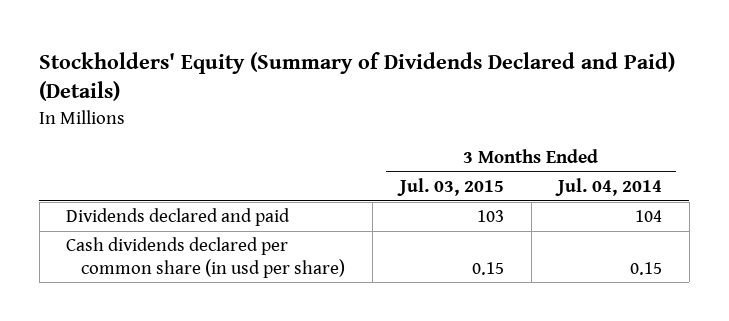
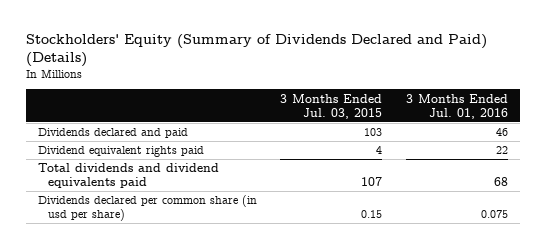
[555,178,663,197] Jul. 04, 2014 -> none
none -> [406,93,509,119] 3 Months Ended Jul. 01, 2016
none -> [37,146,204,158] Dividend equivalent rights paid
none -> [37,163,219,189] Total dividends and dividend equivalents paid
[66,237,346,278] Cash dividends declared per common share (in usd per share) -> [37,195,257,222] Dividends declared per common share (in usd per share)

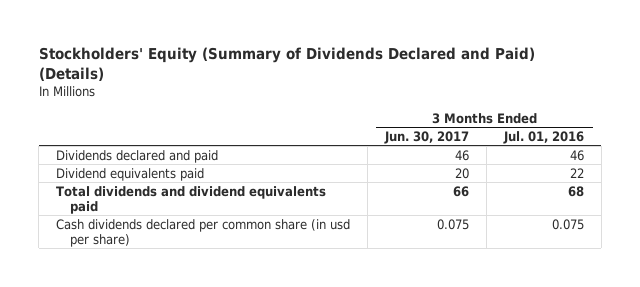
[280,93,383,119] 3 Months Ended Jul. 03, 2015 -> none
none -> [384,130,470,144] Jun. 30, 2017
[37,146,204,158] Dividend equivalent rights paid -> [56,167,205,181] Dividend equivalents paid
[37,195,257,222] Dividends declared per common share (in usd per share) -> [56,218,351,247] Cash dividends declared per common share (in usd per share)

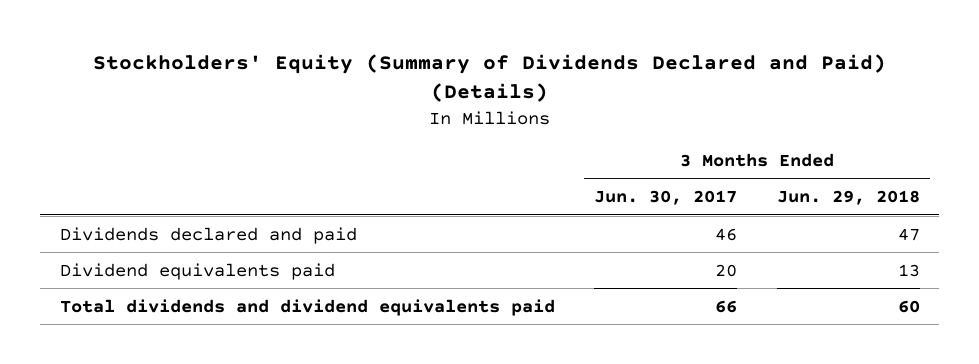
[502,130,584,144] Jul. 01, 2016 -> none
none -> [776,190,920,206] Jun. 29, 2018
[56,218,351,247] Cash dividends declared per common share (in usd per share) -> none

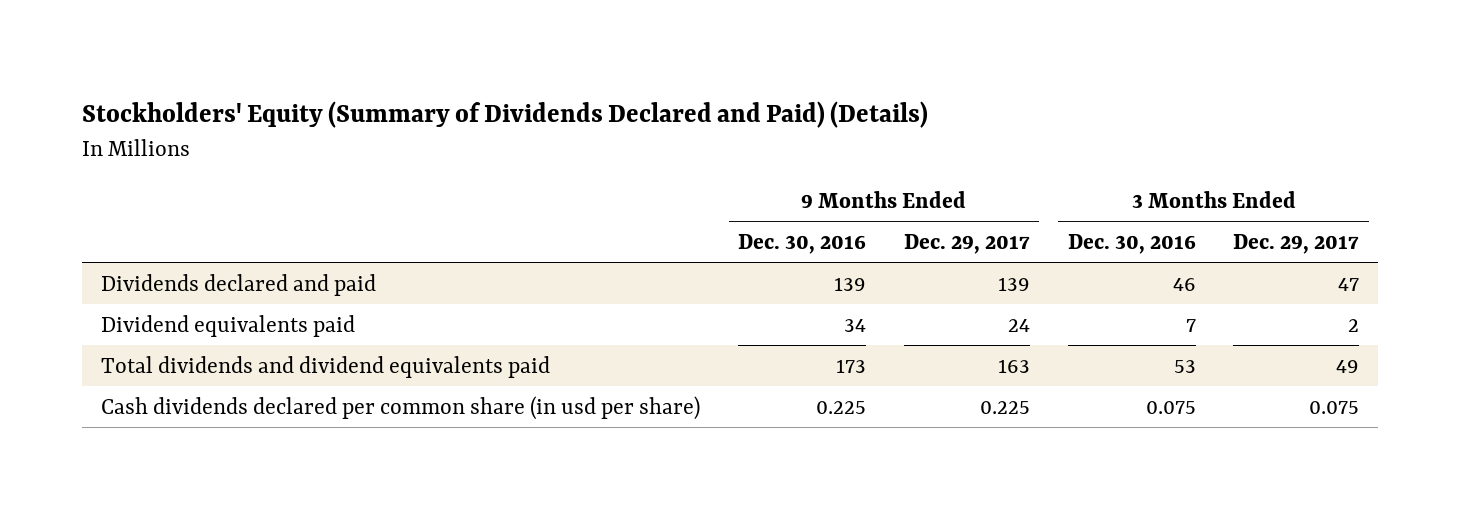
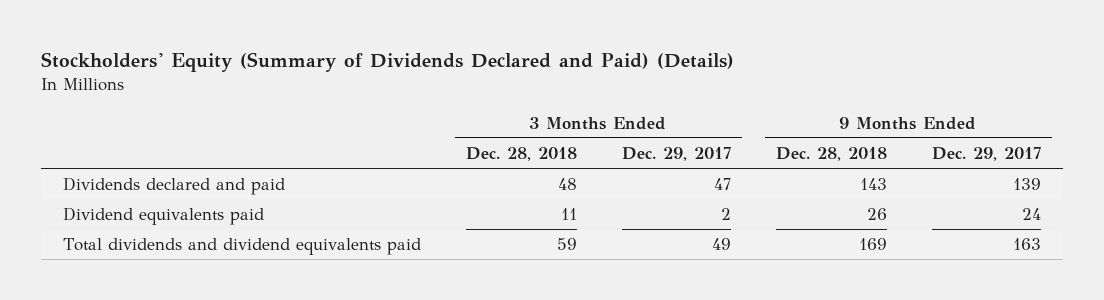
[738,234,867,255] Dec. 30, 2016 -> none
[1067,234,1196,255] Dec. 30, 2016 -> none
none -> [466,146,578,161] Dec. 28, 2018
none -> [775,146,887,161] Dec. 28, 2018
[101,395,701,420] Cash dividends declared per common share (in usd per share) -> none

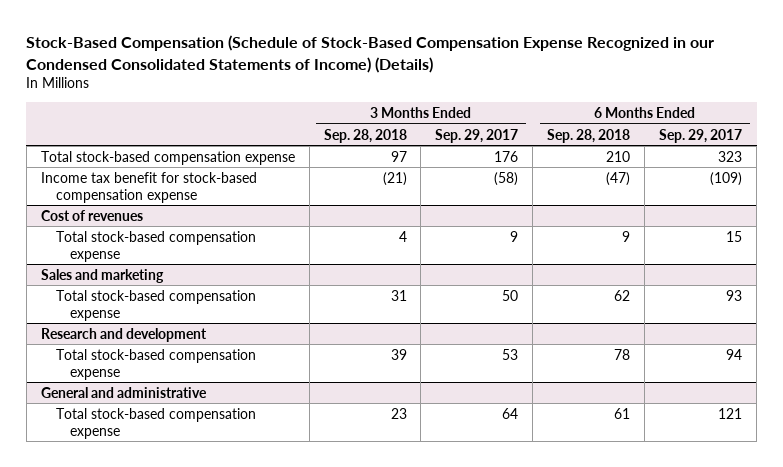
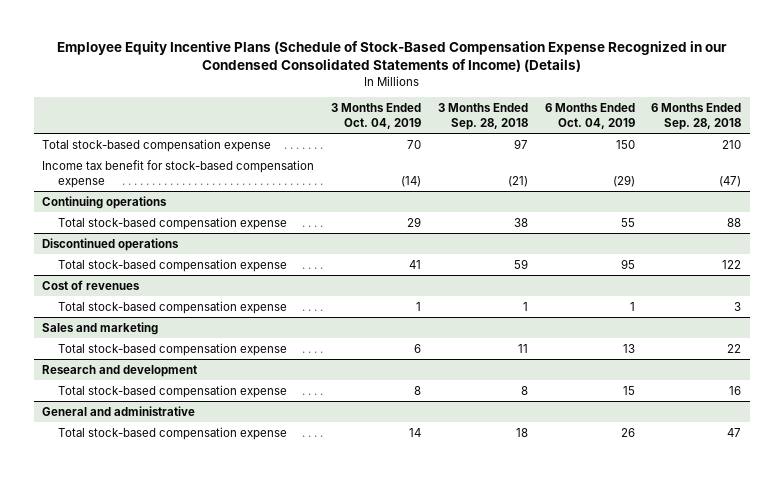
[26,34,715,73] Stock-Based Compensation (Schedule of Stock-Based Compensation Expense Recognized in our Condensed Consolidated Statements of Income) (Details) -> [56,40,727,72] Employee Equity Incentive Plans (Schedule of Stock-Based Compensation Expense Recognized in our Condensed Consolidated Statements of Income) (Details)
[435,128,519,143] Sep. 29, 2017 -> none
[659,128,743,143] Sep. 29, 2017 -> none
none -> [331,103,422,130] 3 Months Ended Oct. 04, 2019
none -> [544,103,635,130] 6 Months Ended Oct. 04, 2019
none -> [42,195,168,209] Continuing operations
none -> [57,216,287,230] Total stock-based compensation expense
none -> [42,237,180,251] Discontinued operations
none -> [57,258,287,272] Total stock-based compensation expense
[398,230,407,242] 4 -> [522,301,528,311] 1
[622,230,631,242] 9 -> [734,301,742,311] 3
[390,289,407,301] 31 -> [517,343,528,353] 11
[614,289,631,301] 62 -> [727,343,742,353] 22
[390,348,407,360] 39 -> [520,385,528,395] 8
[614,348,631,360] 78 -> [729,385,742,395] 16
[390,407,407,419] 23 -> [515,427,528,437] 18
[614,407,631,419] 61 -> [727,427,742,437] 47

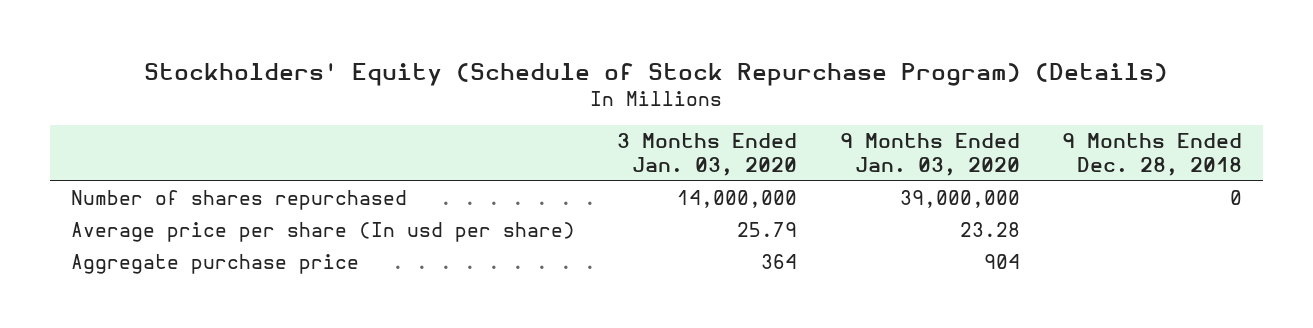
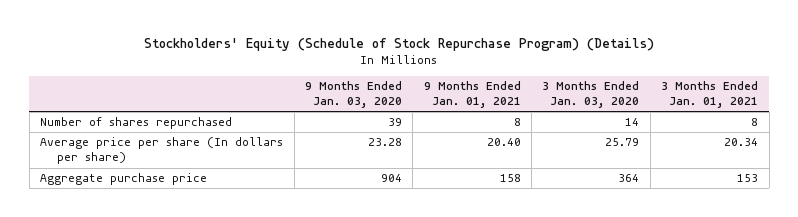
[1061,133,1242,177] 9 Months Ended Dec. 28, 2018 -> none
none -> [423,80,521,109] 9 Months Ended Jan. 01, 2021
none -> [661,80,759,109] 3 Months Ended Jan. 01, 2021
[677,190,798,209] 14,000,000 -> [625,118,640,127] 14
[899,190,1020,209] 39,000,000 -> [387,118,402,127] 39
[71,222,576,243] Average price per share (In usd per share) -> [40,137,284,165] Average price per share (In dollars per share)

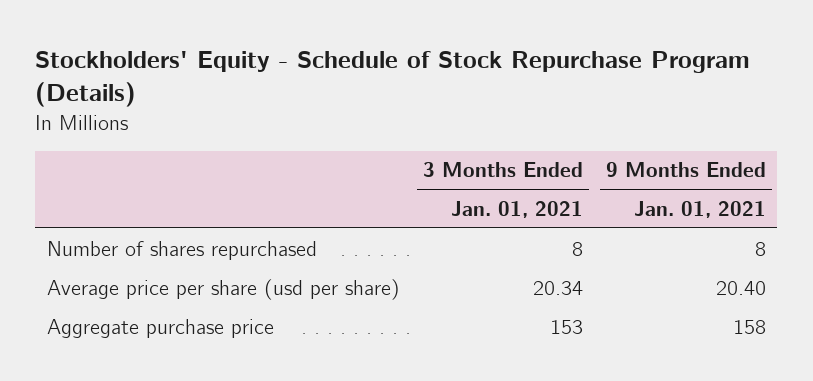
[144,37,655,51] Stockholders' Equity (Schedule of Stock Repurchase Program) (Details) -> [35,51,751,108] Stockholders' Equity - Schedule of Stock Repurchase Program (Details)
[304,80,402,109] 9 Months Ended Jan. 03, 2020 -> none
[542,80,640,109] 3 Months Ended Jan. 03, 2020 -> none
[40,137,284,165] Average price per share (In dollars per share) -> [46,278,400,300] Average price per share (usd per share)

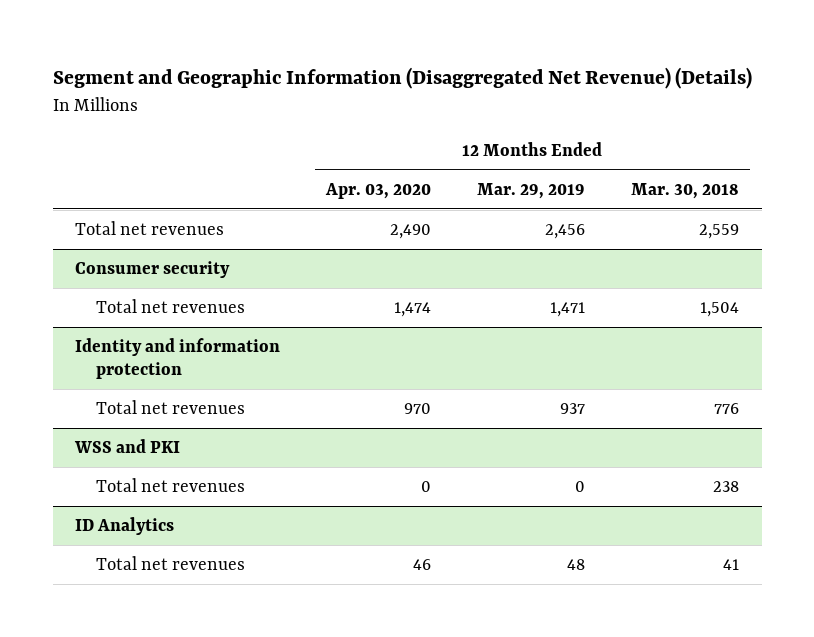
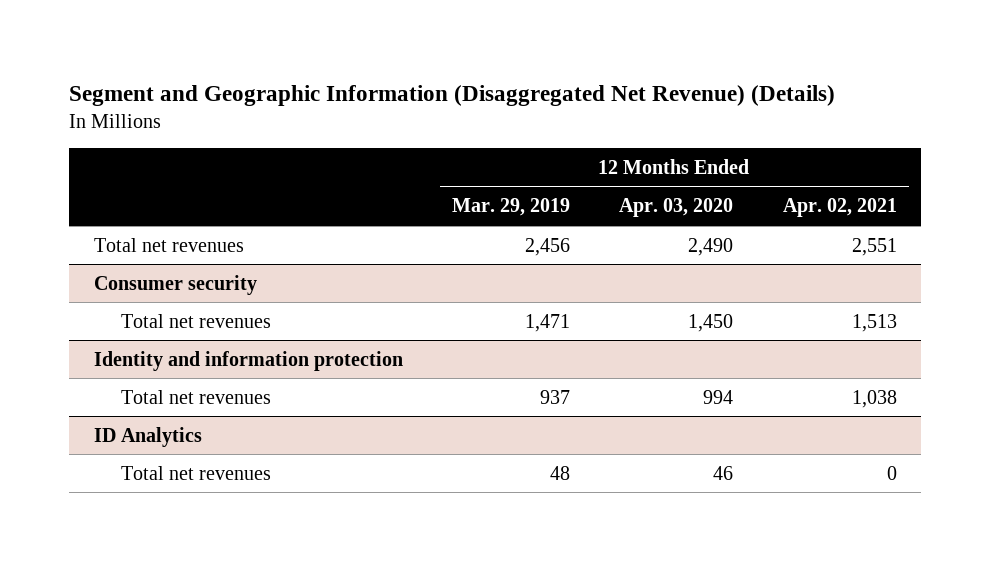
[630,183,739,200] Mar. 30, 2018 -> none
none -> [782,198,897,218] Apr. 02, 2021
[394,302,432,318] 1,474 -> [688,313,734,332] 1,450
[74,439,181,454] WSS and PKI -> none
[95,478,245,493] Total net revenues -> none
[404,403,432,415] 970 -> [703,389,734,404] 994

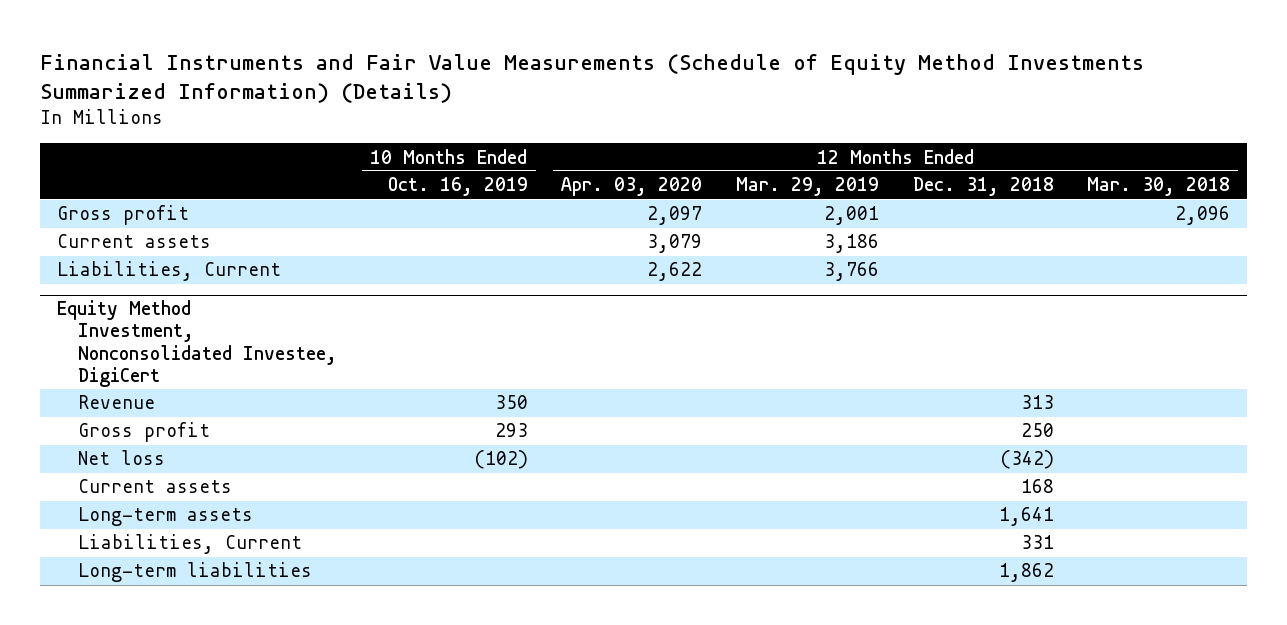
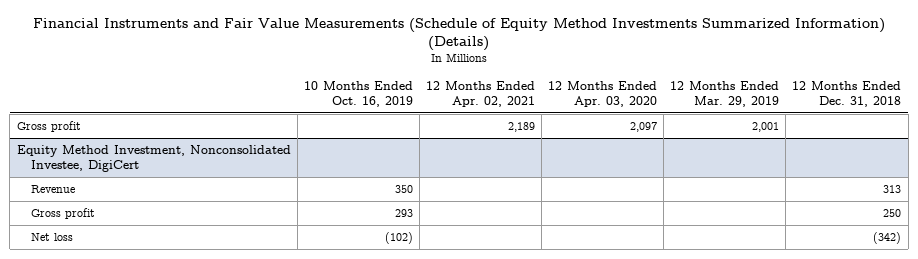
[1087,177,1231,197] Mar. 30, 2018 -> none
none -> [425,81,535,108] 12 Months Ended Apr. 02, 2021
[57,234,212,249] Current assets -> none
[57,261,282,282] Liabilities, Current -> none
[78,479,233,494] Current assets -> none
[78,507,254,527] Long-term assets -> none
[78,534,303,555] Liabilities, Current -> none
[78,562,313,583] Long-term liabilities -> none

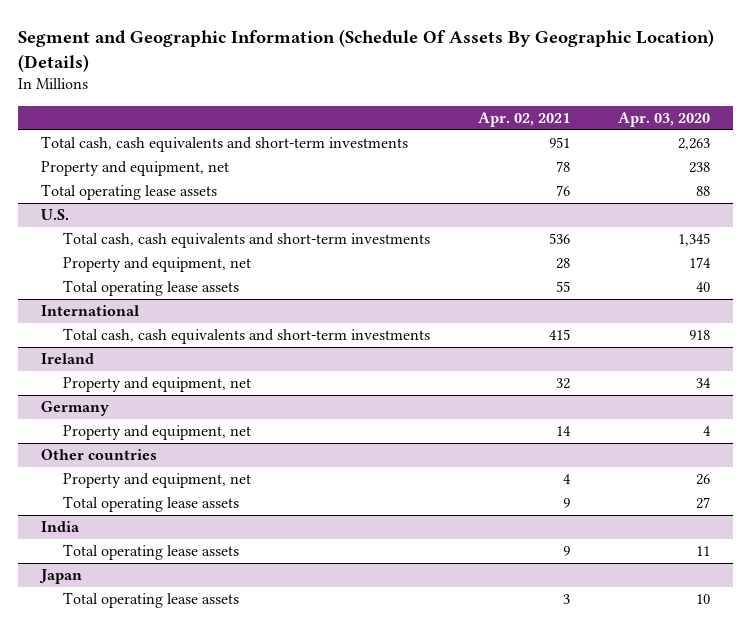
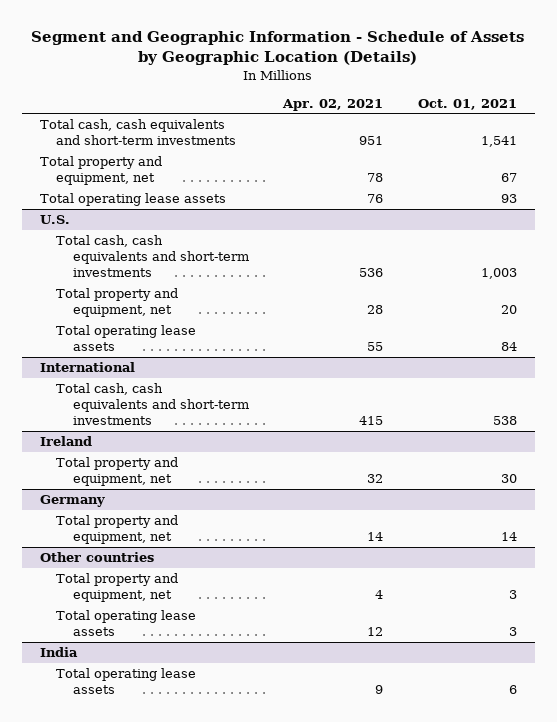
[17,28,714,72] Segment and Geographic Information (Schedule Of Assets By Geographic Location) (Details) -> [31,31,525,66] Segment and Geographic Information - Schedule of Assets by Geographic Location (Details)
[617,111,710,127] Apr. 03, 2020 -> none
none -> [418,98,518,110] Oct. 01, 2021
[41,161,230,177] Property and equipment, net -> [39,156,162,186] Total property and equipment, net
[63,257,252,273] Property and equipment, net -> [56,288,179,318] Total property and equipment, net
[63,377,252,393] Property and equipment, net -> [56,457,179,487] Total property and equipment, net
[63,425,252,441] Property and equipment, net -> [56,515,179,545] Total property and equipment, net
[63,473,252,489] Property and equipment, net -> [56,573,179,603] Total property and equipment, net
[563,498,571,509] 9 -> [367,627,384,637] 12
[39,569,83,585] Japan -> none
[63,592,240,609] Total operating lease assets -> none

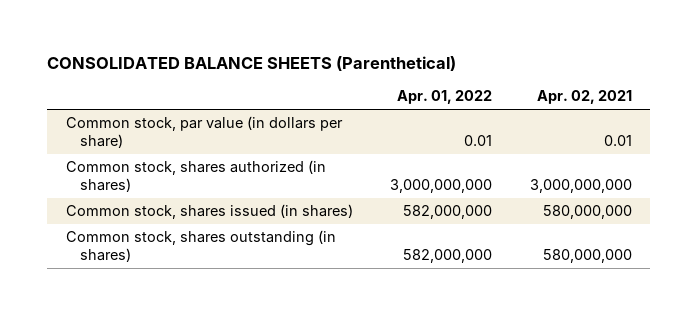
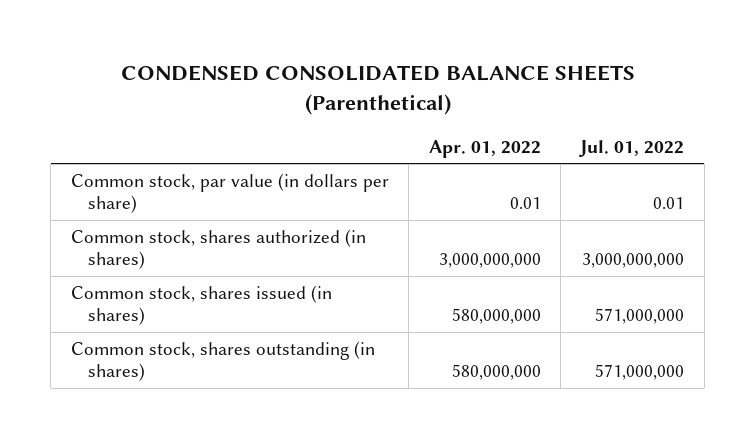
[46,56,456,72] CONSOLIDATED BALANCE SHEETS (Parenthetical) -> [120,65,635,116] CONDENSED CONSOLIDATED BALANCE SHEETS (Parenthetical)
[536,90,632,105] Apr. 02, 2021 -> none
none -> [579,139,685,157] Jul. 01, 2022
[403,205,493,220] 582,000,000 -> [451,308,541,325] 580,000,000
[403,249,493,264] 582,000,000 -> [451,364,541,381] 580,000,000

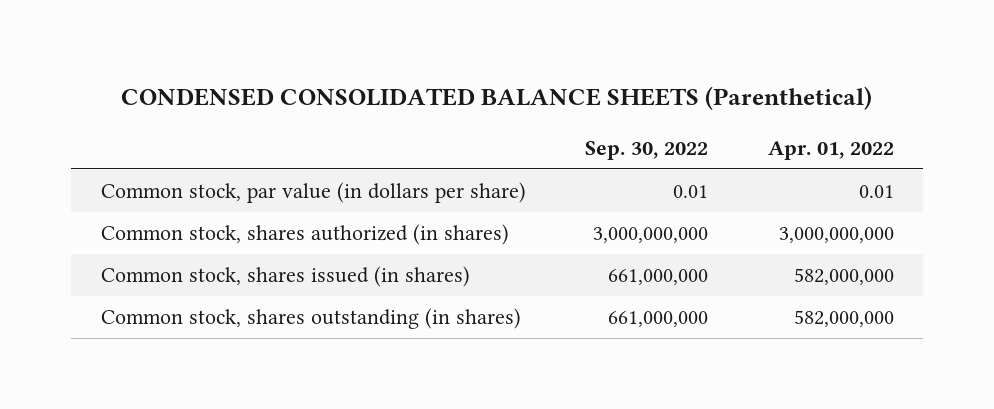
[579,139,685,157] Jul. 01, 2022 -> none
none -> [585,140,709,160] Sep. 30, 2022
[451,308,541,325] 580,000,000 -> [793,268,894,286] 582,000,000
[451,364,541,381] 580,000,000 -> [793,310,894,328] 582,000,000

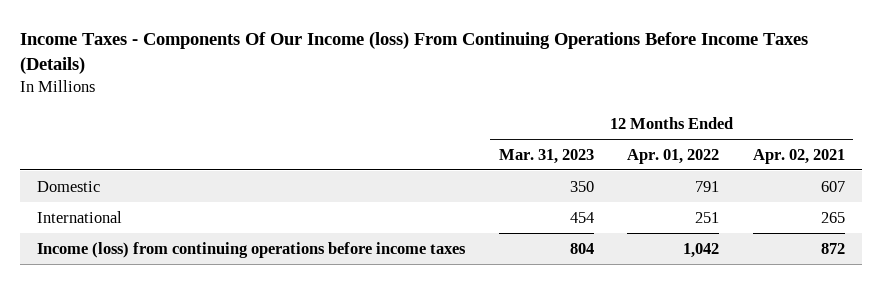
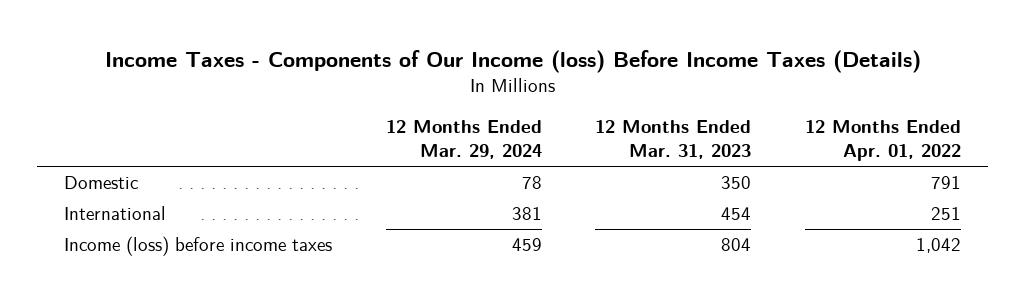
[19,32,808,75] Income Taxes - Components Of Our Income (loss) From Continuing Operations Before Income Taxes (Details) -> [104,49,921,73] Income Taxes - Components of Our Income (loss) Before Income Taxes (Details)
[752,148,845,164] Apr. 02, 2021 -> none
none -> [385,120,542,160] 12 Months Ended Mar. 29, 2024
[36,241,466,258] Income (loss) from continuing operations before income taxes -> [64,236,333,257] Income (loss) before income taxes

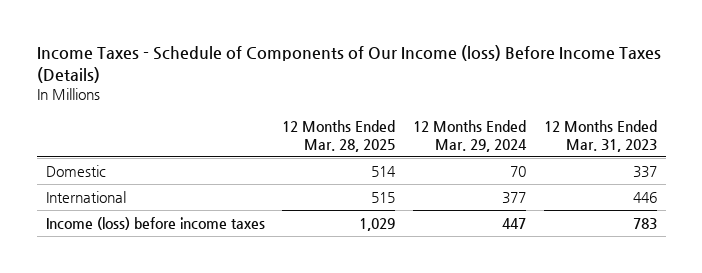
[104,49,921,73] Income Taxes - Components of Our Income (loss) Before Income Taxes (Details) -> [36,45,661,84] Income Taxes - Schedule of Components of Our Income (loss) Before Income Taxes (Details)
[805,120,962,162] 12 Months Ended Apr. 01, 2022 -> none
none -> [282,119,396,152] 12 Months Ended Mar. 28, 2025
[521,176,542,190] 78 -> [510,166,527,178] 70
[721,176,752,190] 350 -> [632,166,657,179] 337
[511,207,542,221] 381 -> [502,192,527,205] 377
[721,207,752,221] 454 -> [632,192,657,204] 446
[511,238,542,252] 459 -> [502,218,527,230] 447
[721,238,752,252] 804 -> [632,218,657,230] 783

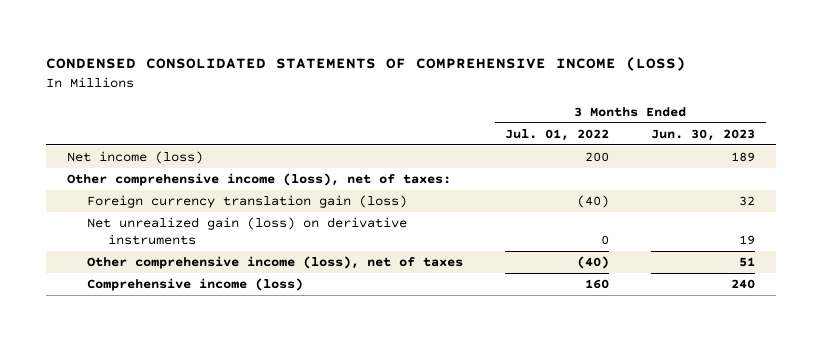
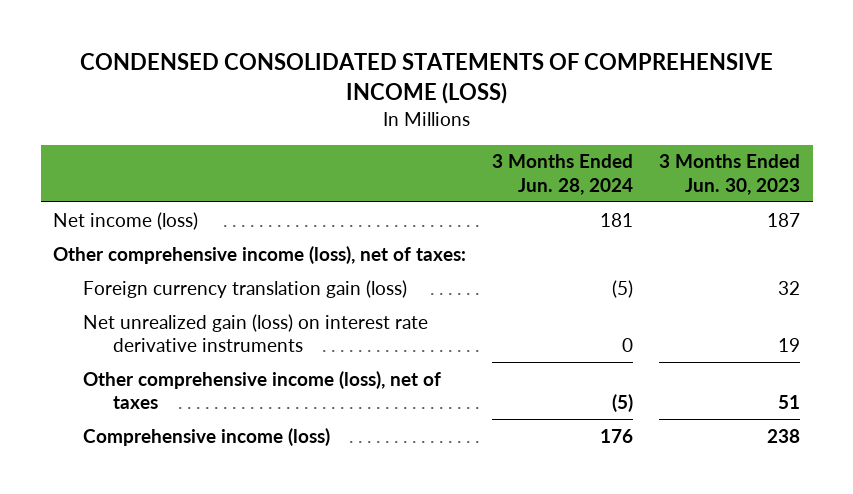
[505,128,610,141] Jul. 01, 2022 -> none
none -> [492,154,634,195] 3 Months Ended Jun. 28, 2024
[731,152,756,163] 189 -> [766,212,800,227] 187
[87,217,408,246] Net unrealized gain (loss) on derivative instruments -> [83,313,429,352] Net unrealized gain (loss) on interest rate derivative instruments
[731,279,756,290] 240 -> [766,428,800,443] 238

